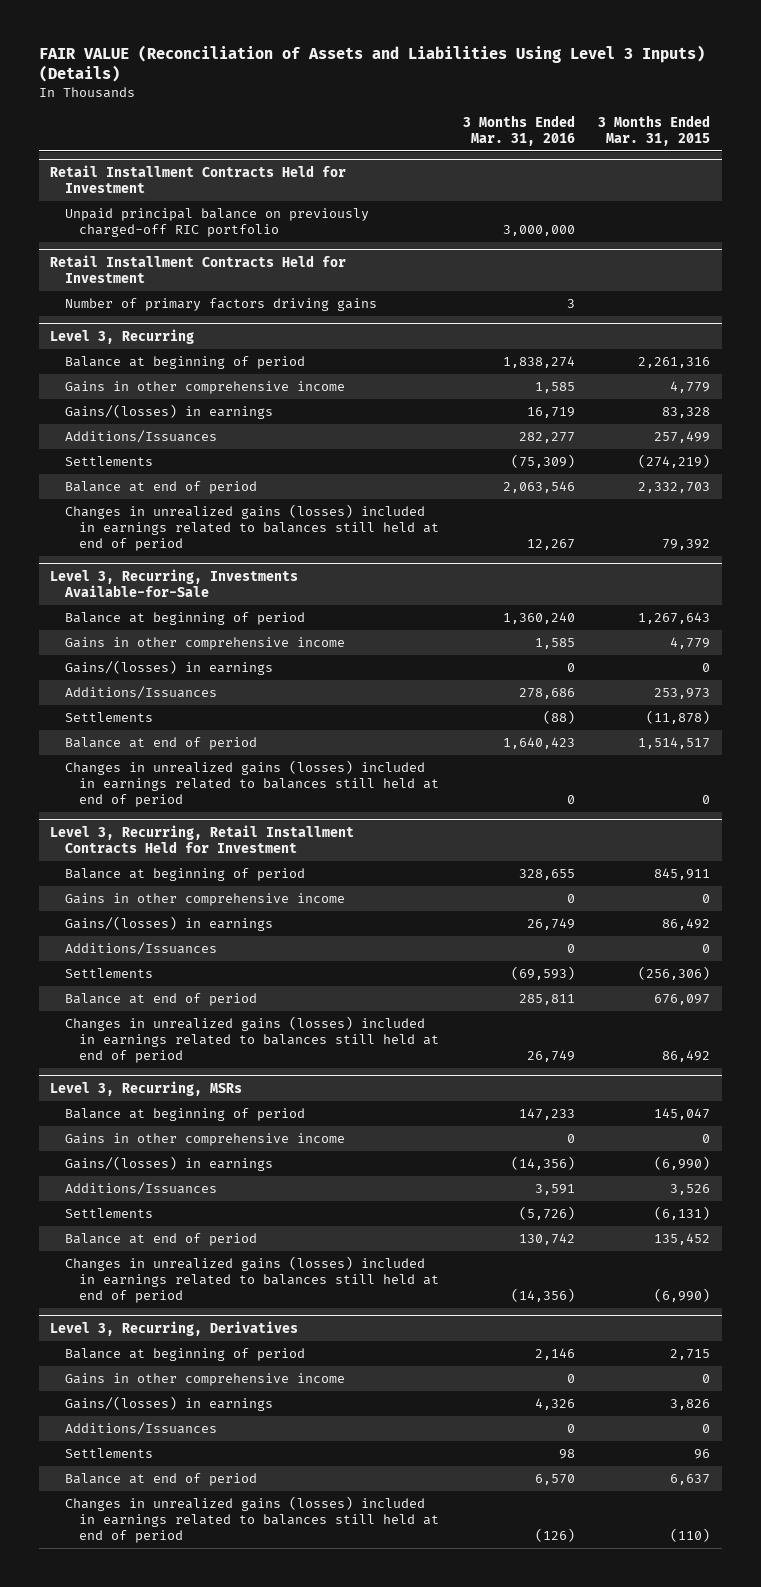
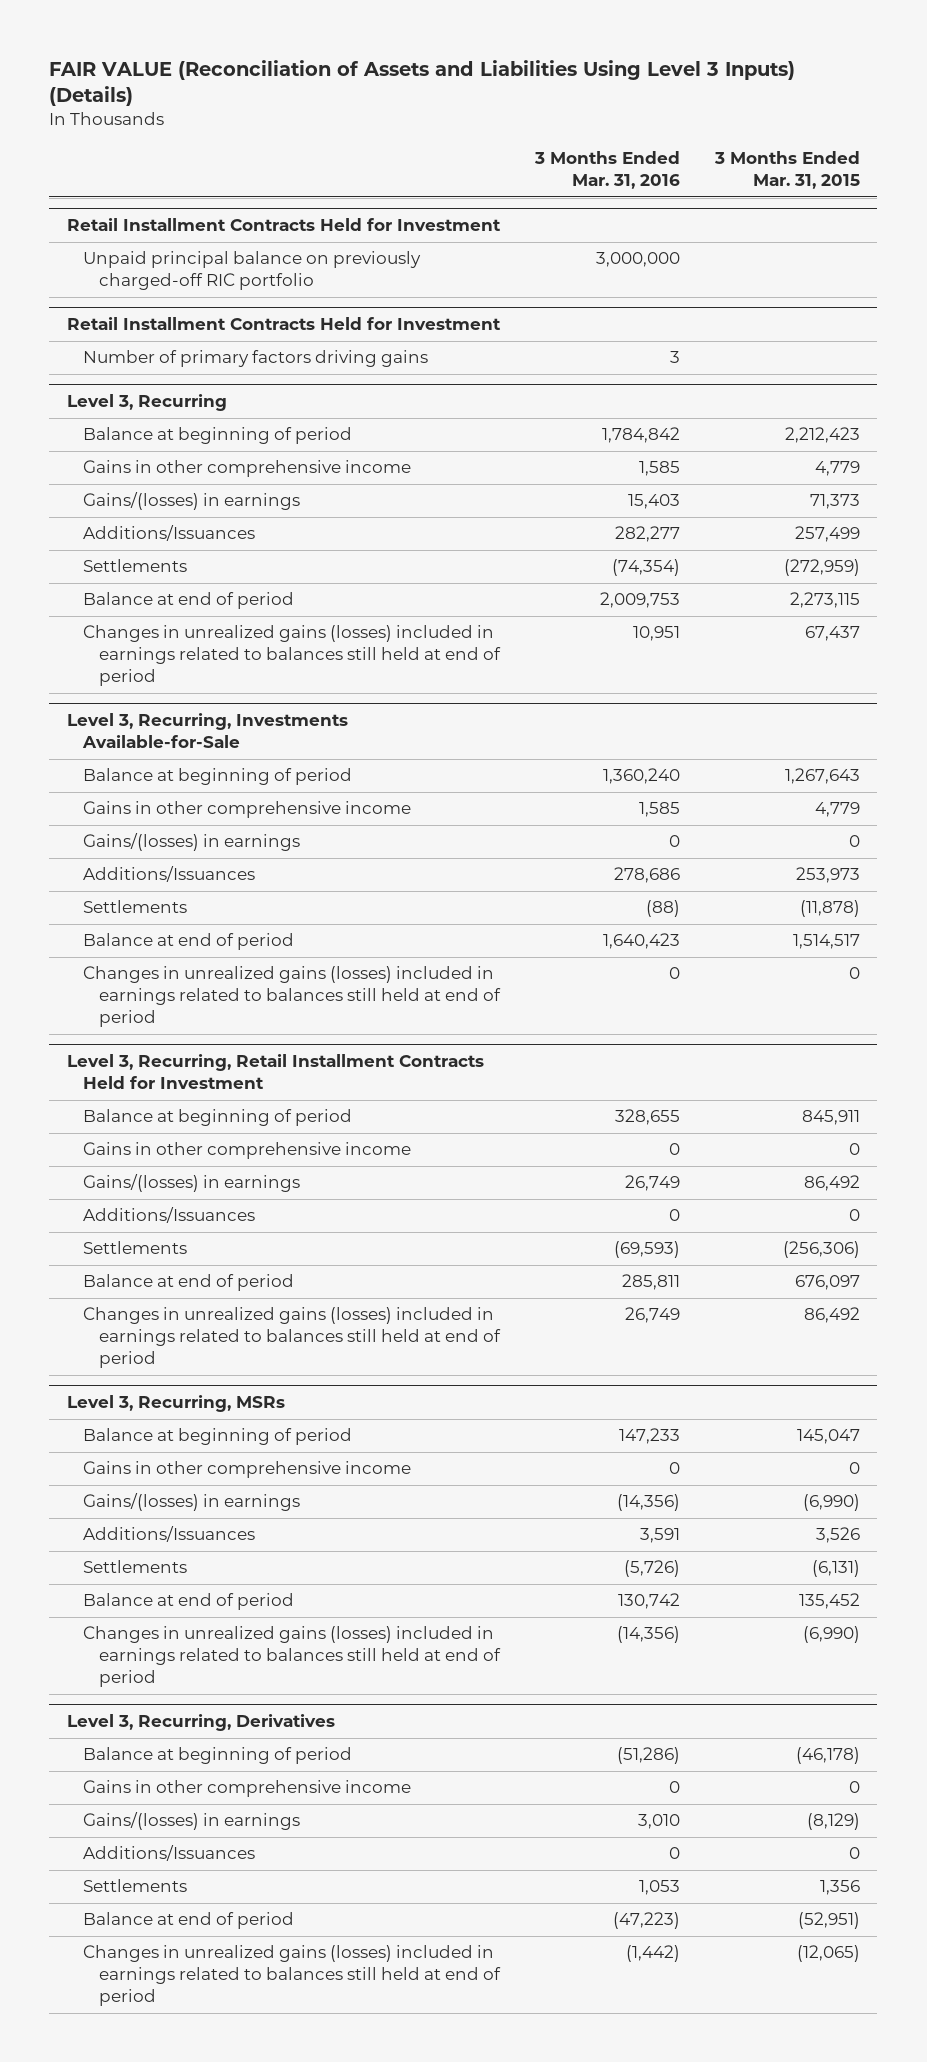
[502,356,575,369] 1,838,274 -> [601,427,680,444] 1,784,842
[638,357,711,369] 2,261,316 -> [784,427,860,444] 2,212,423
[526,407,575,419] 16,719 -> [627,494,680,510] 15,403
[662,407,711,419] 83,328 -> [809,494,860,510] 71,373
[510,454,575,469] (75,309) -> [611,559,680,577] (74,354)
[638,454,711,469] (274,219) -> [783,559,860,577] (272,959)
[502,481,575,494] 2,063,546 -> [599,592,680,609] 2,009,753
[638,482,711,494] 2,332,703 -> [789,592,860,609] 2,273,115
[526,538,575,550] 12,267 -> [632,626,680,642] 10,951
[662,538,711,550] 79,392 -> [804,626,860,642] 67,437
[534,1348,575,1361] 2,146 -> [616,1747,680,1765] (51,286)
[670,1349,711,1361] 2,715 -> [795,1747,860,1765] (46,178)
[534,1398,575,1411] 4,326 -> [637,1814,680,1830] 3,010
[670,1399,711,1411] 3,826 -> [806,1813,860,1831] (8,129)
[558,1449,575,1460] 98 -> [638,1880,680,1896] 1,053
[694,1449,711,1460] 96 -> [819,1880,860,1896] 1,356
[534,1474,575,1486] 6,570 -> [612,1912,680,1930] (47,223)
[670,1474,711,1486] 6,637 -> [797,1912,860,1930] (52,951)
[534,1527,575,1542] (126) -> [625,1945,680,1963] (1,442)
[670,1527,711,1542] (110) -> [796,1945,860,1963] (12,065)

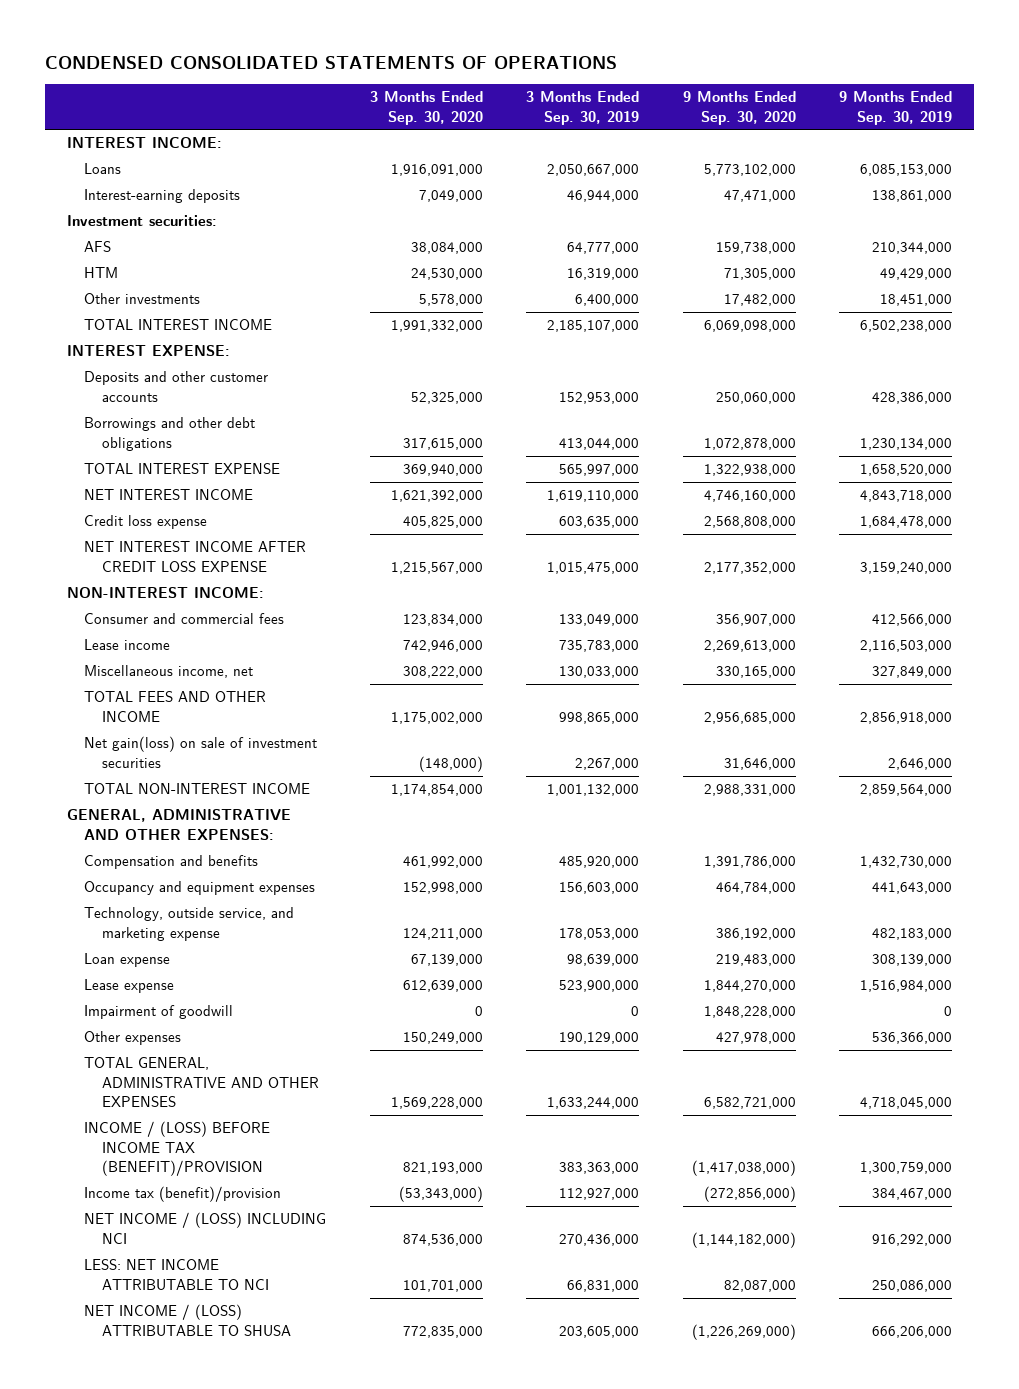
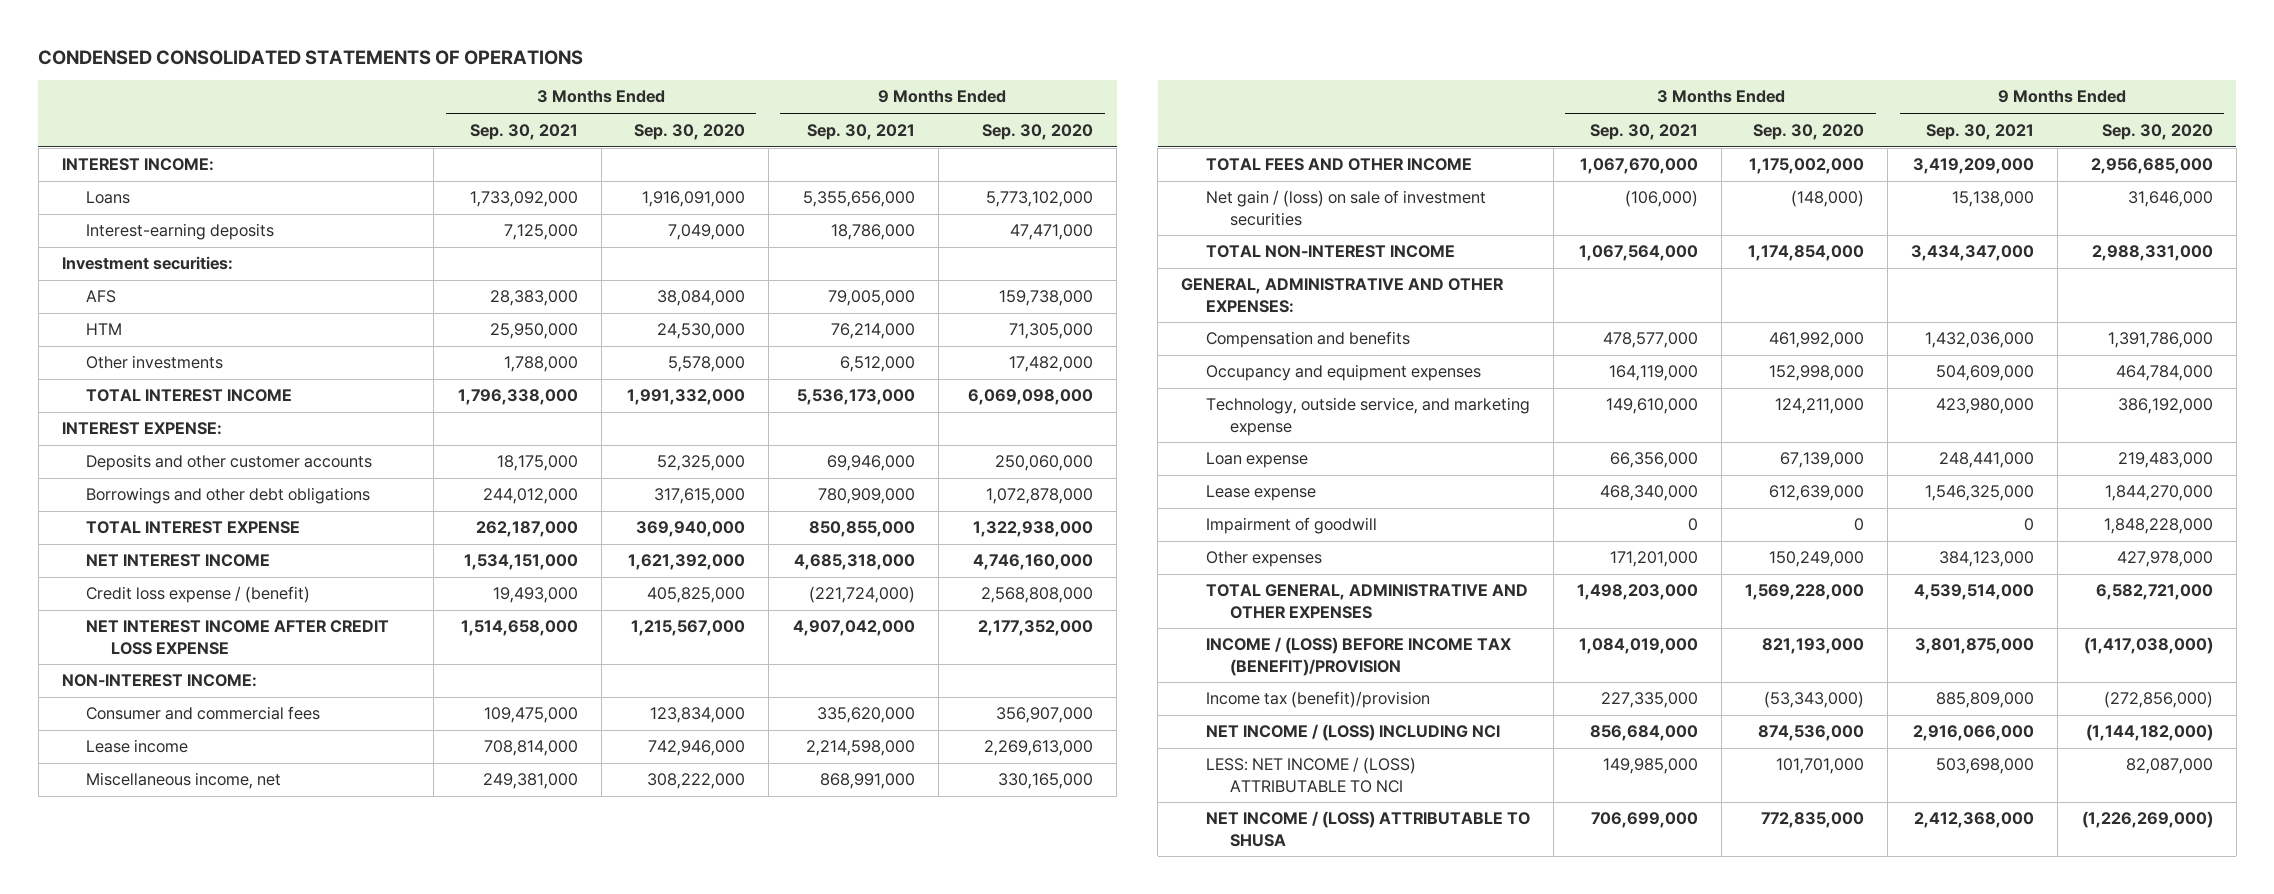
[526,91,640,125] 3 Months Ended Sep. 30, 2019 -> none
[839,91,953,125] 9 Months Ended Sep. 30, 2019 -> none
none -> [470,123,579,140] Sep. 30, 2021
none -> [806,123,915,140] Sep. 30, 2021
[84,515,208,530] Credit loss expense -> [86,586,311,604] Credit loss expense / (benefit)
[84,736,318,768] Net gain(loss) on sale of investment securities -> [1205,190,1486,226] Net gain / (loss) on sale of investment securities
[84,1259,269,1290] LESS: NET INCOME ATTRIBUTABLE TO NCI -> [1205,757,1416,793] LESS: NET INCOME / (LOSS) ATTRIBUTABLE TO NCI

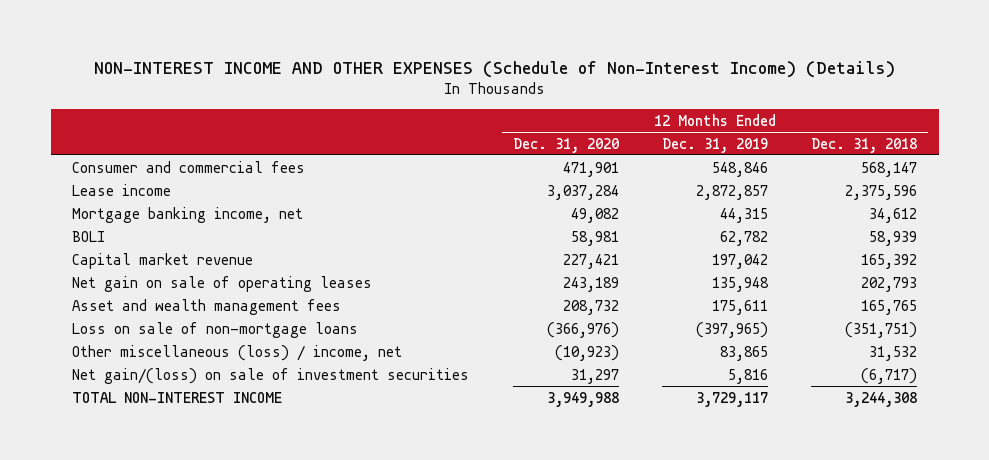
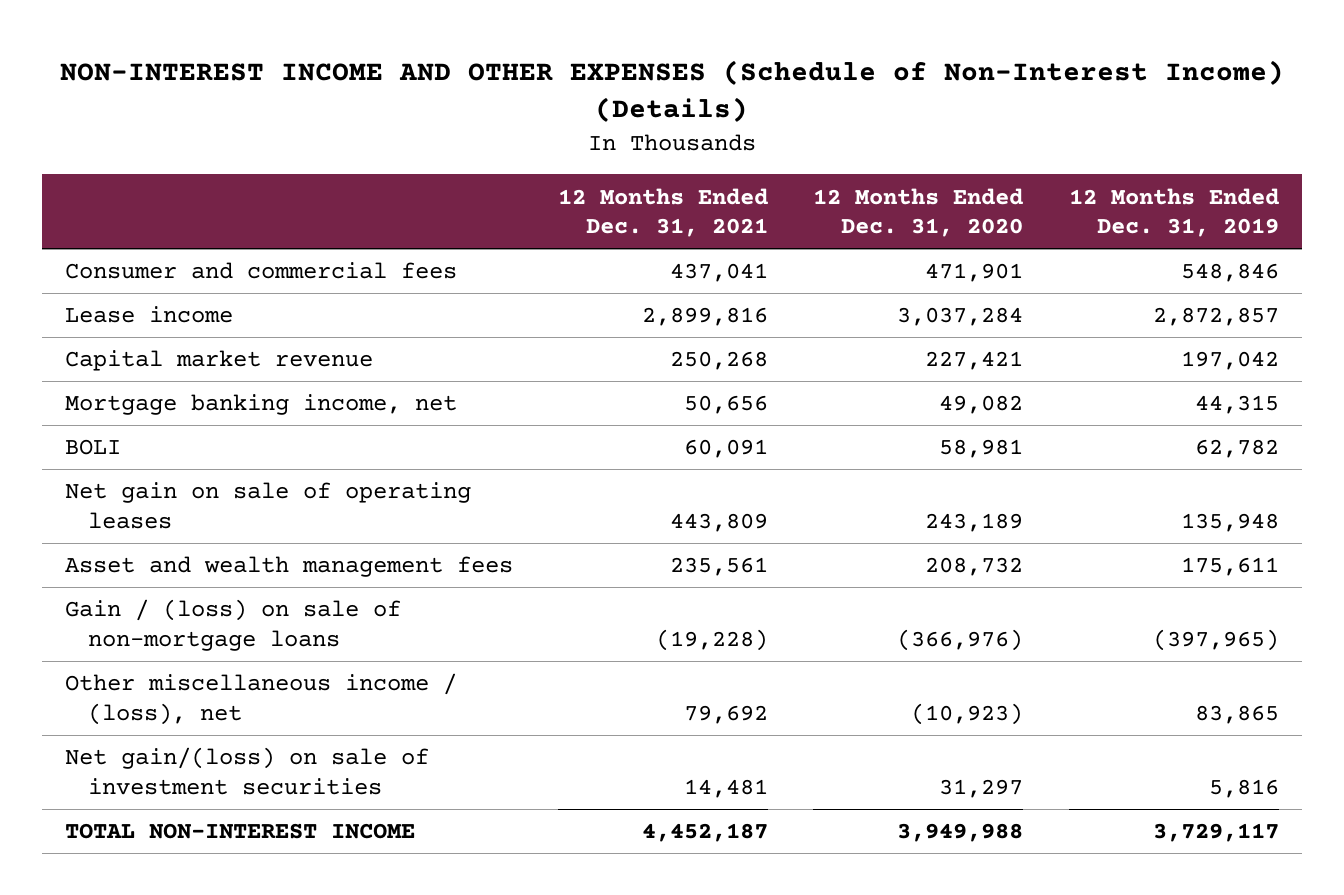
[811,137,918,153] Dec. 31, 2018 -> none
none -> [558,187,769,237] 12 Months Ended Dec. 31, 2021
[72,252,254,269] Capital market revenue -> [64,350,373,372] Capital market revenue
[72,321,359,338] Loss on sale of non-mortgage loans -> [64,599,401,651] Gain / (loss) on sale of non-mortgage loans
[72,344,403,361] Other miscellaneous (loss) / income, net -> [64,673,457,725] Other miscellaneous income / (loss), net

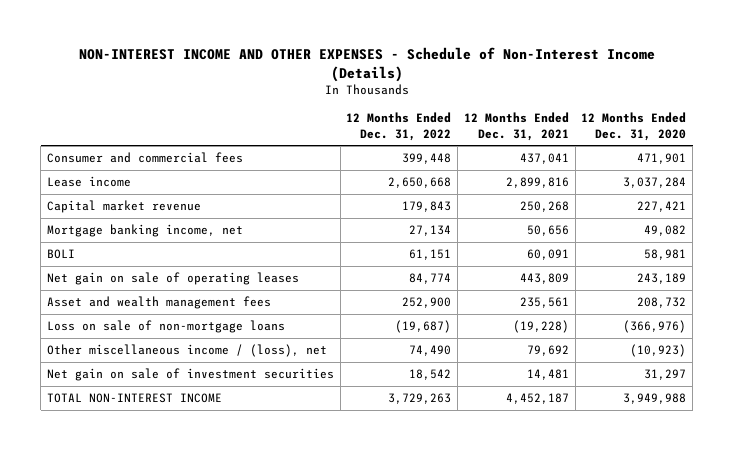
[59,59,1284,123] NON-INTEREST INCOME AND OTHER EXPENSES (Schedule of Non-Interest Income) (Details) -> [78,47,655,83] NON-INTEREST INCOME AND OTHER EXPENSES - Schedule of Non-Interest Income (Details)
[1068,187,1279,237] 12 Months Ended Dec. 31, 2019 -> none
none -> [346,112,452,141] 12 Months Ended Dec. 31, 2022
[64,599,401,651] Gain / (loss) on sale of non-mortgage loans -> [46,320,285,334] Loss on sale of non-mortgage loans
[64,747,429,795] Net gain/(loss) on sale of investment securities -> [46,368,334,382] Net gain on sale of investment securities

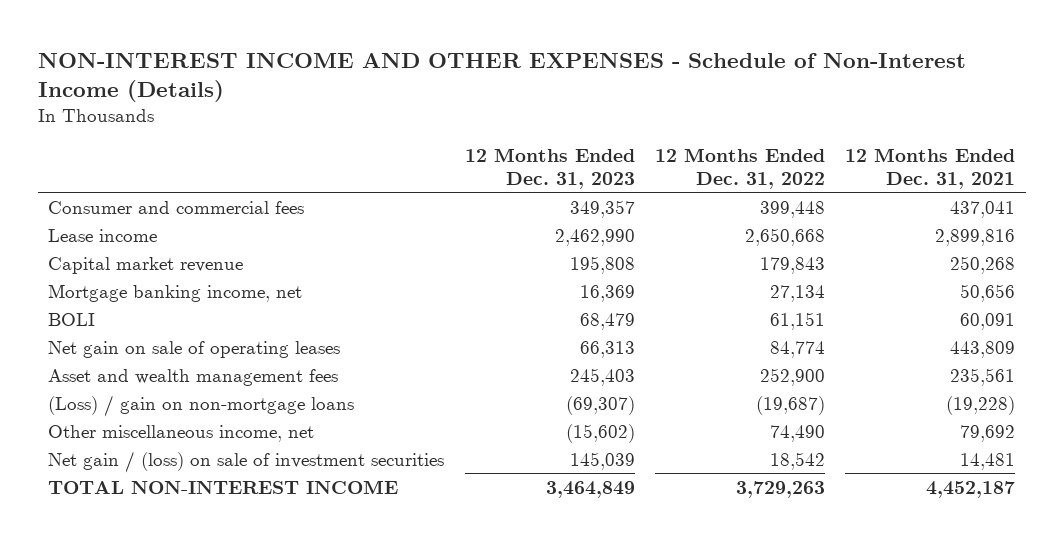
[581,112,687,141] 12 Months Ended Dec. 31, 2020 -> none
none -> [464,147,635,189] 12 Months Ended Dec. 31, 2023
[46,320,285,334] Loss on sale of non-mortgage loans -> [48,394,355,417] (Loss) / gain on non-mortgage loans
[46,344,327,358] Other miscellaneous income / (loss), net -> [48,424,315,442] Other miscellaneous income, net
[46,368,334,382] Net gain on sale of investment securities -> [48,450,445,473] Net gain / (loss) on sale of investment securities

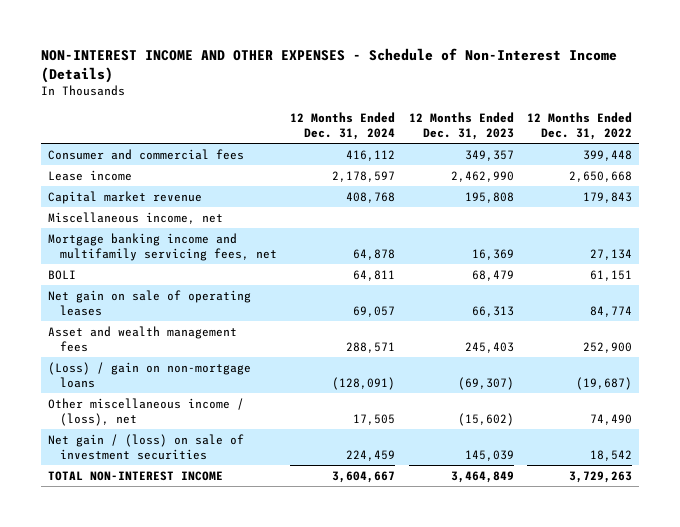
[845,147,1016,189] 12 Months Ended Dec. 31, 2021 -> none
none -> [290,111,396,141] 12 Months Ended Dec. 31, 2024
none -> [47,211,223,224] Miscellaneous income, net
[48,283,303,302] Mortgage banking income, net -> [47,232,277,262] Mortgage banking income and multifamily servicing fees, net
[48,424,315,442] Other miscellaneous income, net -> [47,397,244,427] Other miscellaneous income / (loss), net

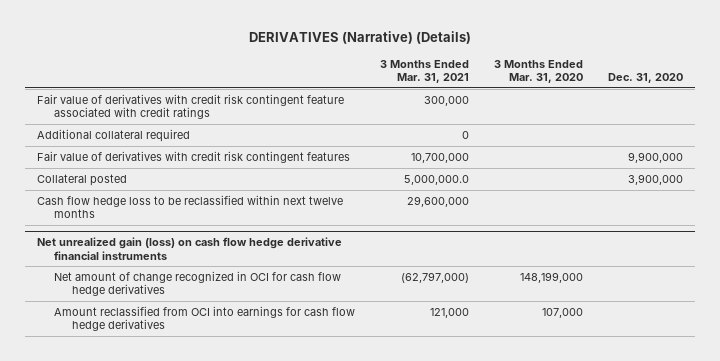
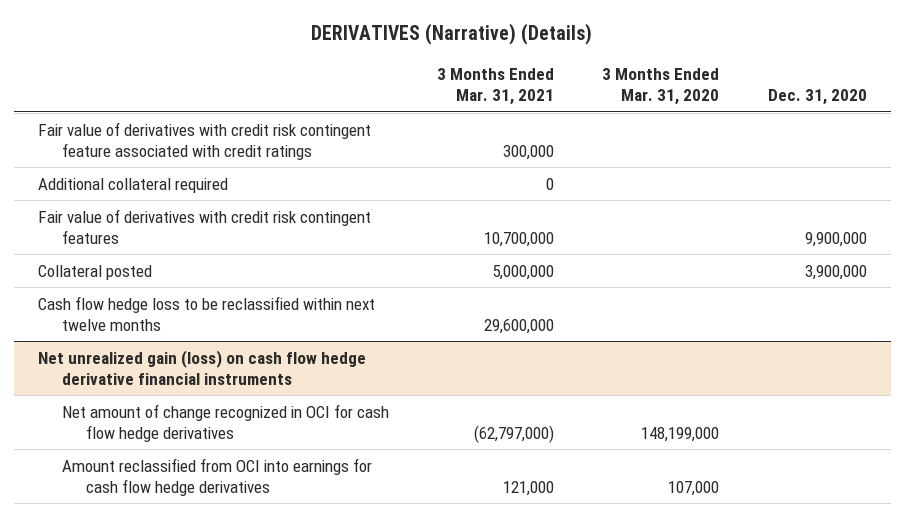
[404,174,470,185] 5,000,000.0 -> [492,264,555,280] 5,000,000

